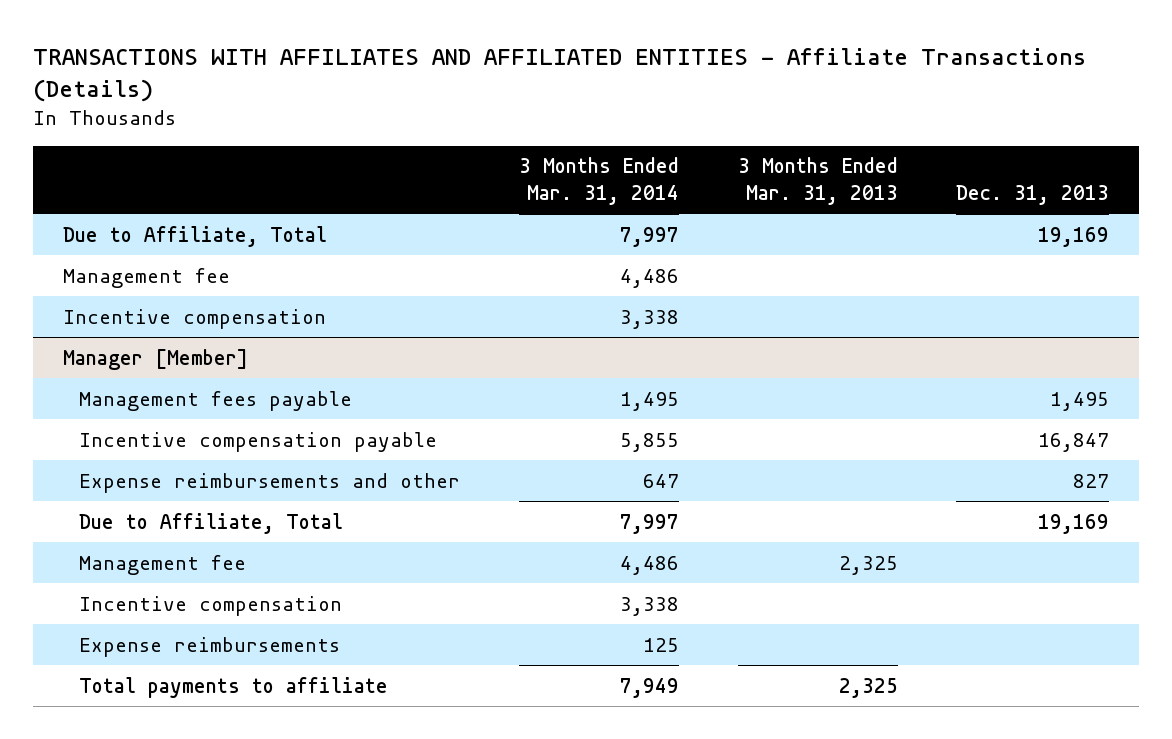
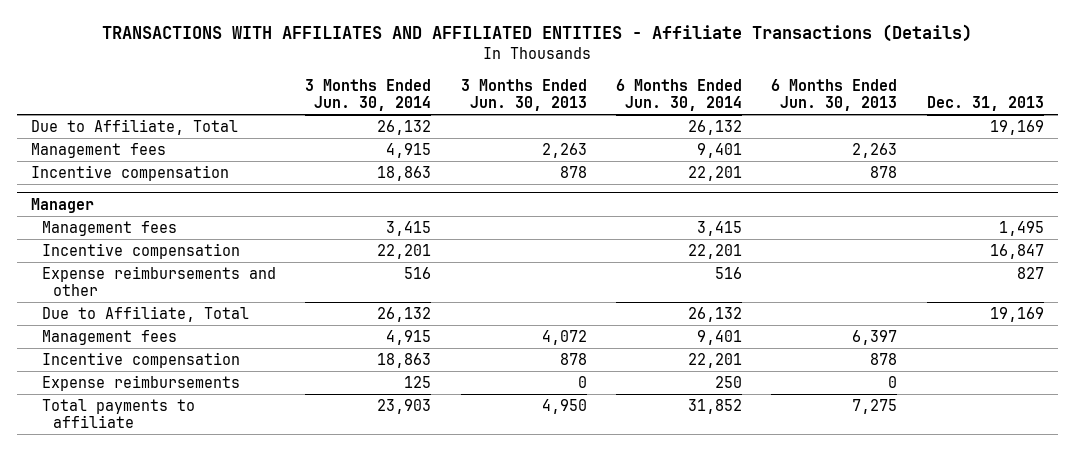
[518,157,679,205] 3 Months Ended Mar. 31, 2014 -> none
[737,157,898,205] 3 Months Ended Mar. 31, 2013 -> none
none -> [305,78,432,112] 3 Months Ended Jun. 30, 2014
none -> [460,78,587,112] 3 Months Ended Jun. 30, 2013
none -> [616,78,743,112] 6 Months Ended Jun. 30, 2014
none -> [771,78,898,112] 6 Months Ended Jun. 30, 2013
[62,267,230,288] Management fee -> [31,142,167,158] Management fees
[62,348,248,370] Manager [Member] -> [31,197,95,213] Manager
[79,390,353,411] Management fees payable -> [42,220,178,236] Management fees
[79,431,438,452] Incentive compensation payable -> [42,242,241,259] Incentive compensation
[79,554,247,575] Management fee -> [42,329,178,345] Management fees

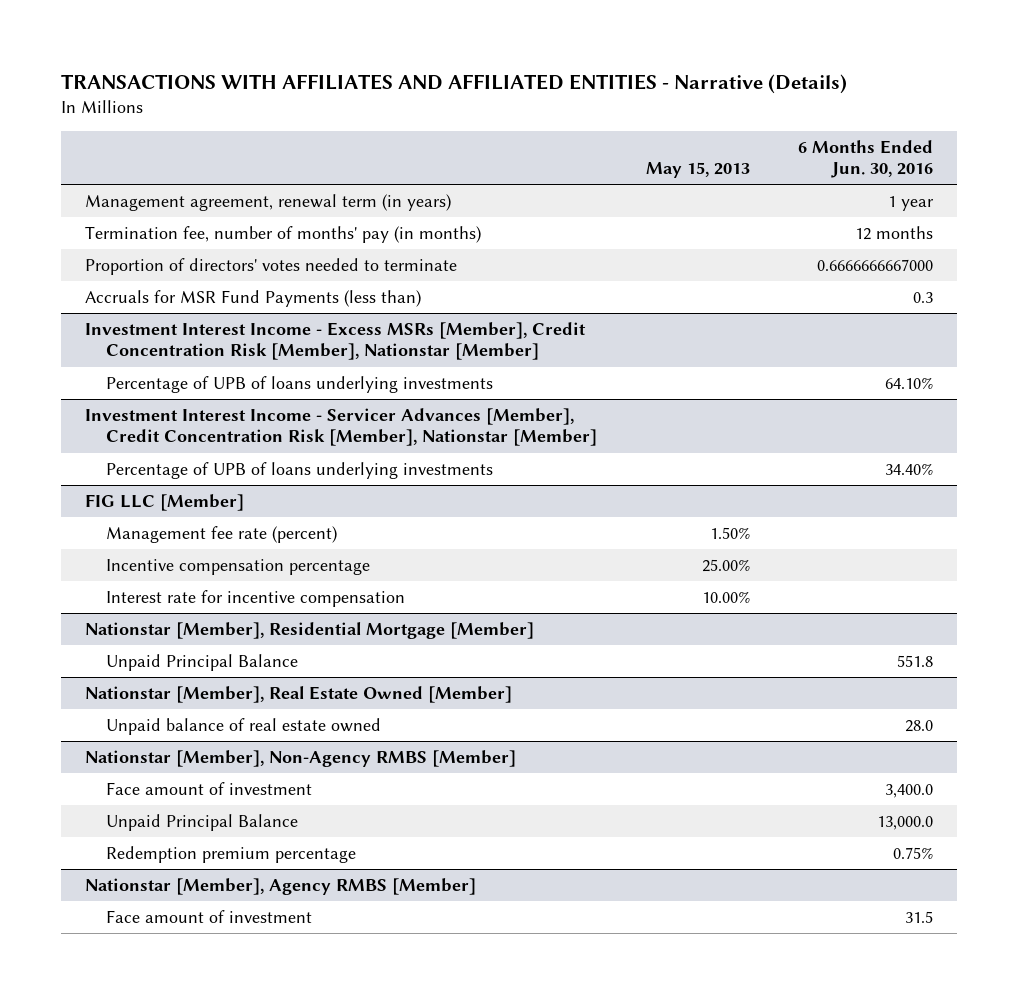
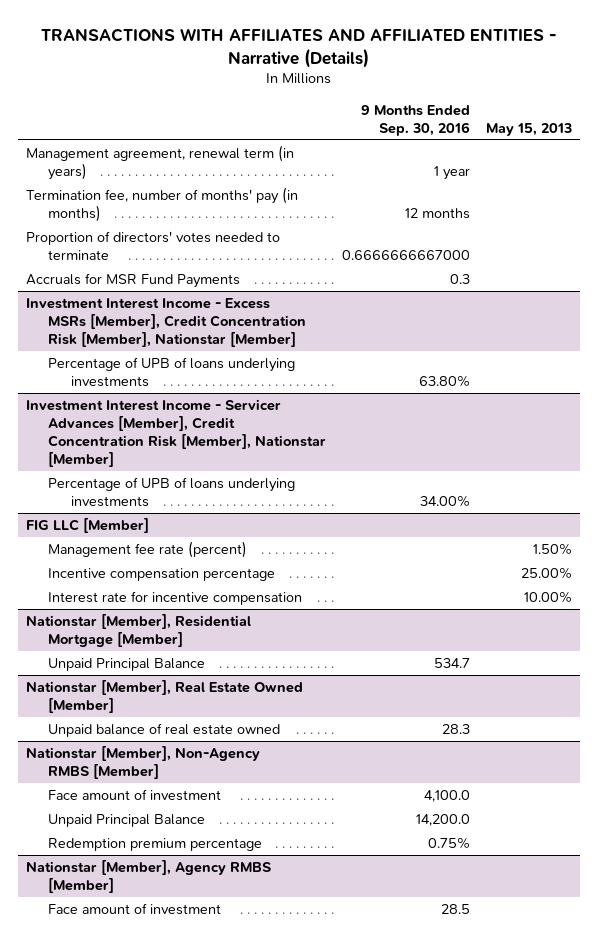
[797,139,933,179] 6 Months Ended Jun. 30, 2016 -> none
none -> [361,105,471,137] 9 Months Ended Sep. 30, 2016
[85,289,422,307] Accruals for MSR Fund Payments (less than) -> [25,272,240,288] Accruals for MSR Fund Payments

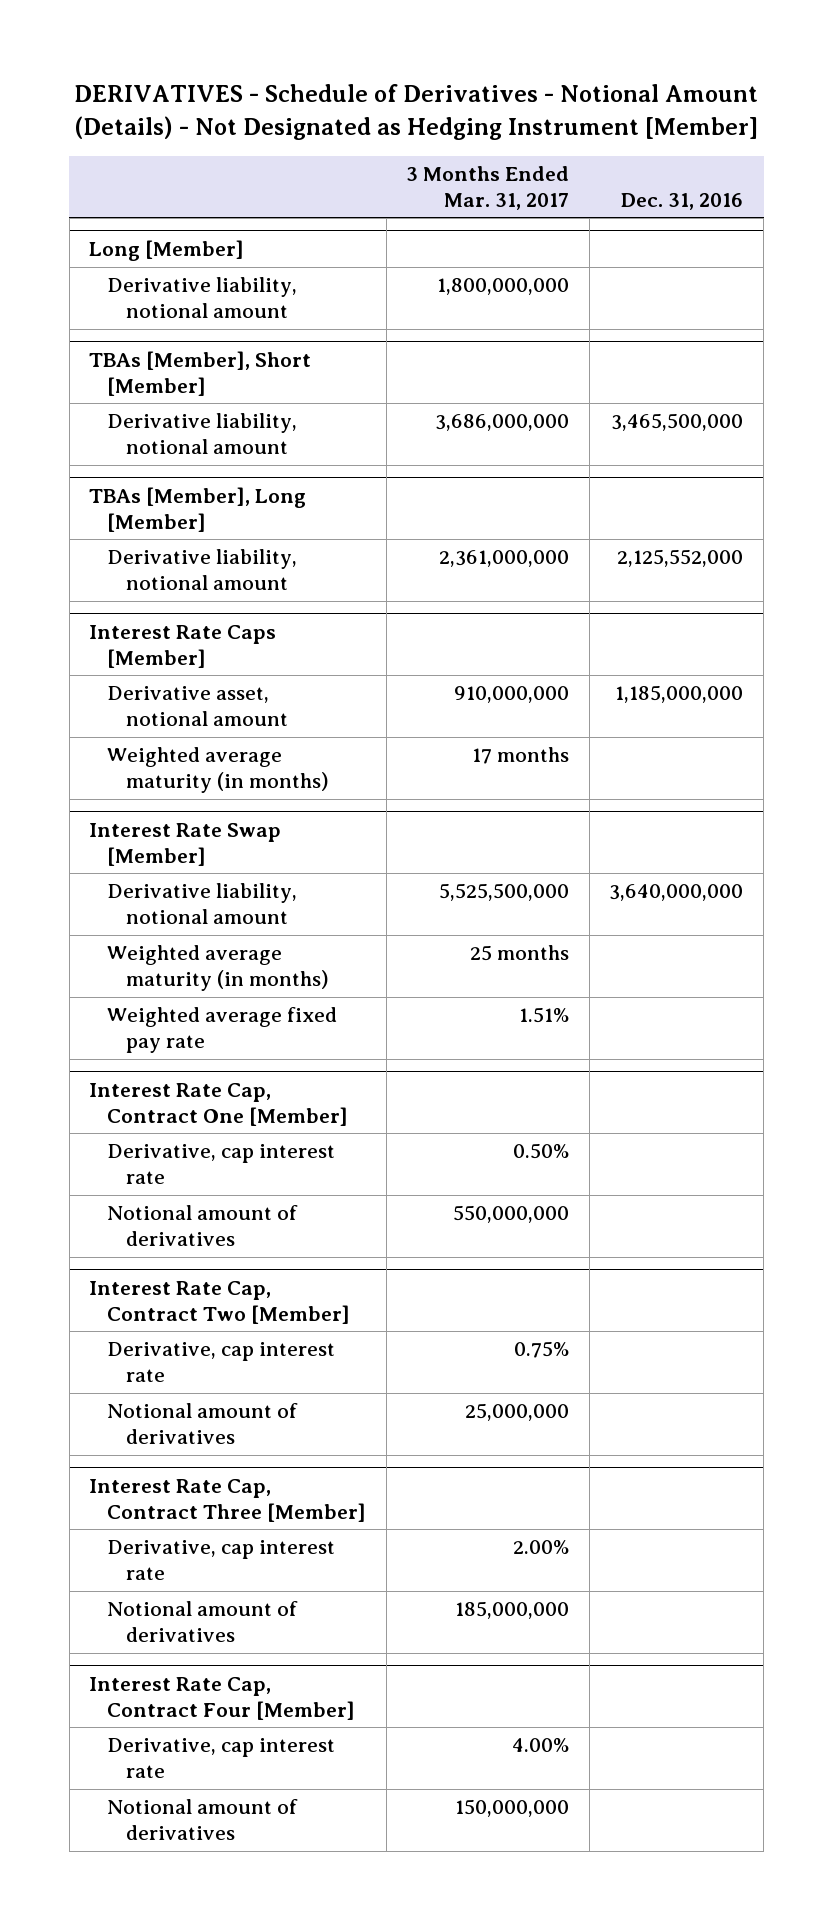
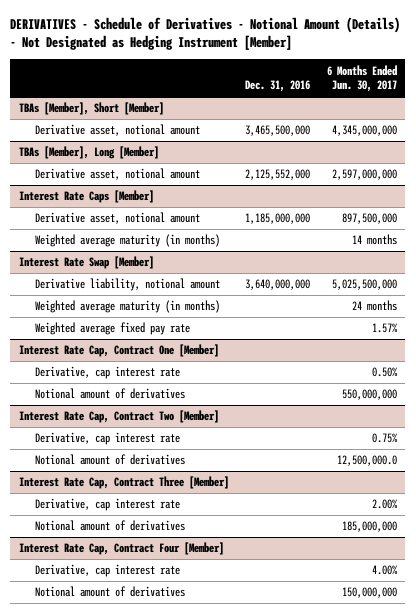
[406,165,570,210] 3 Months Ended Mar. 31, 2017 -> none
none -> [326,64,397,93] 6 Months Ended Jun. 30, 2017
[89,240,245,262] Long [Member] -> none
[107,277,298,318] Derivative liability, notional amount -> none
[107,413,298,454] Derivative liability, notional amount -> [34,124,200,137] Derivative asset, notional amount
[107,549,298,590] Derivative liability, notional amount -> [34,168,200,181] Derivative asset, notional amount

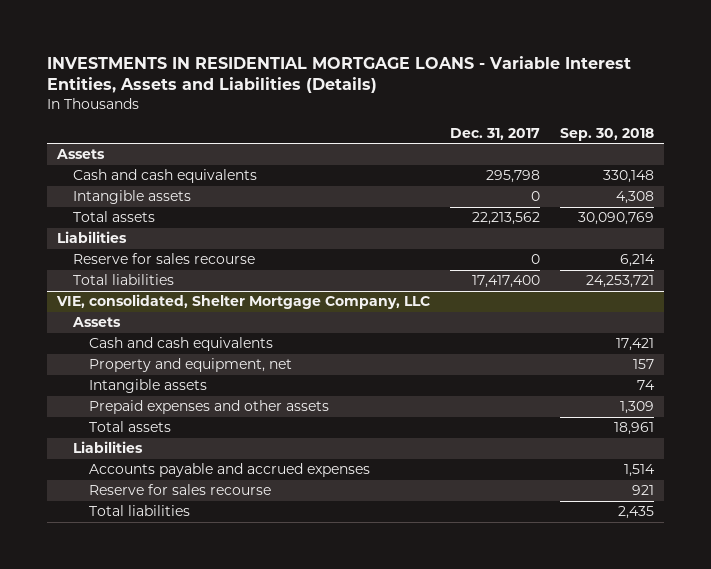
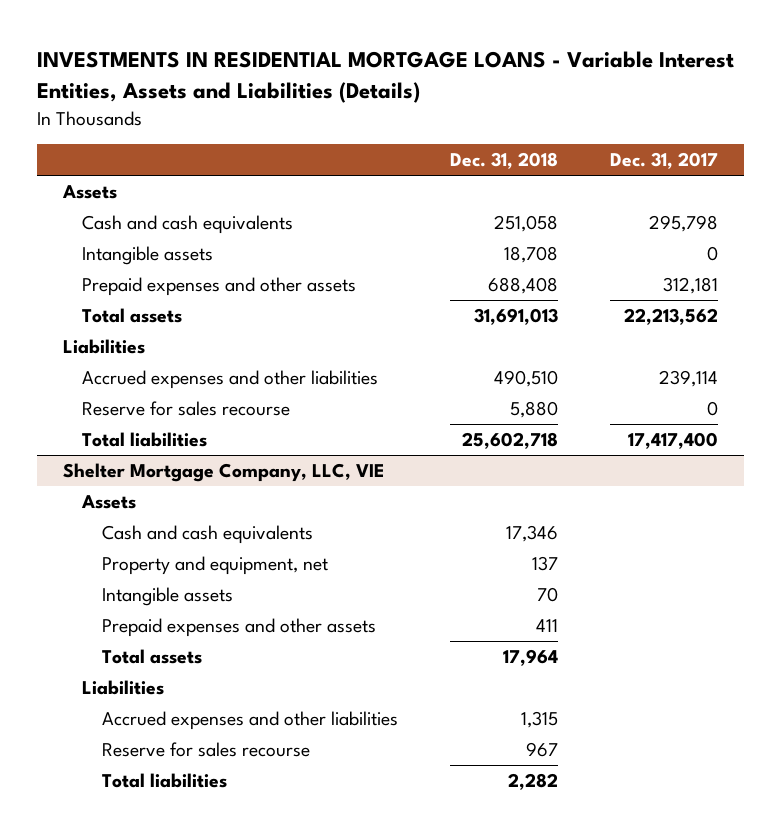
[559,127,654,141] Sep. 30, 2018 -> none
none -> [449,152,558,170] Dec. 31, 2018
none -> [82,276,357,296] Prepaid expenses and other assets
none -> [82,369,379,389] Accrued expenses and other liabilities
[56,294,431,310] VIE, consolidated, Shelter Mortgage Company, LLC -> [62,462,384,482] Shelter Mortgage Company, LLC, VIE
[88,463,370,478] Accounts payable and accrued expenses -> none
none -> [102,710,399,730] Accrued expenses and other liabilities

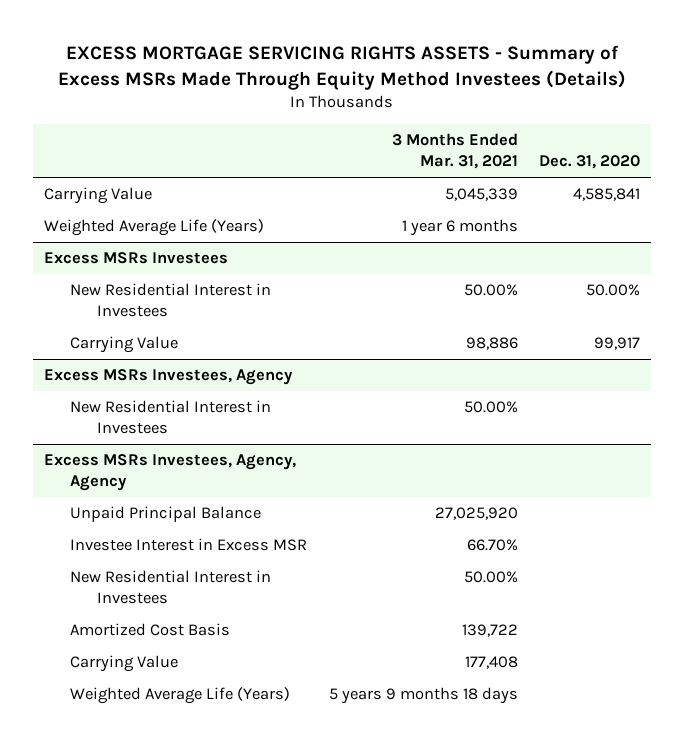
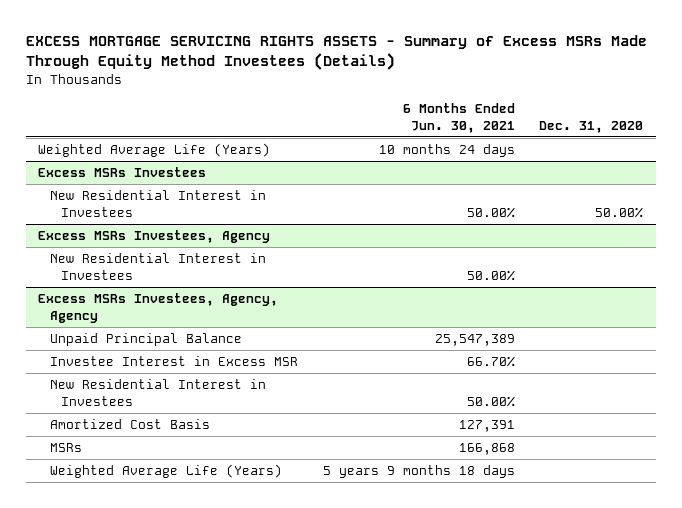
[391,133,518,170] 3 Months Ended Mar. 31, 2021 -> none
none -> [402,103,515,134] 6 Months Ended Jun. 30, 2021
[44,187,153,205] Carrying Value -> none
[70,336,179,354] Carrying Value -> none
[70,655,179,673] Carrying Value -> none
none -> [49,443,82,453] MSRs

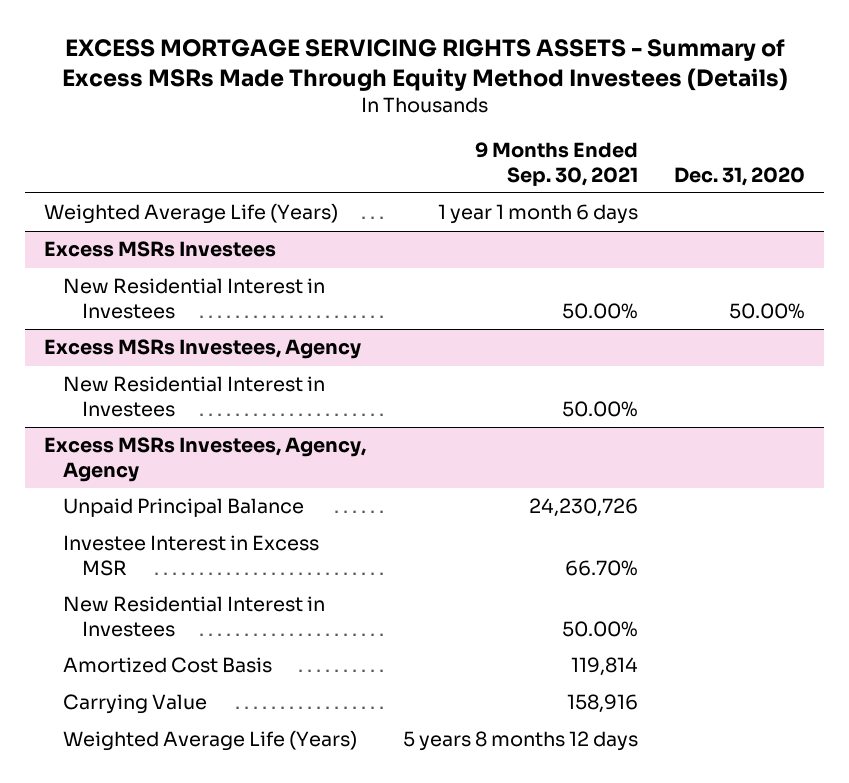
[402,103,515,134] 6 Months Ended Jun. 30, 2021 -> none
none -> [474,141,638,186] 9 Months Ended Sep. 30, 2021
[49,443,82,453] MSRs -> [62,694,207,715] Carrying Value

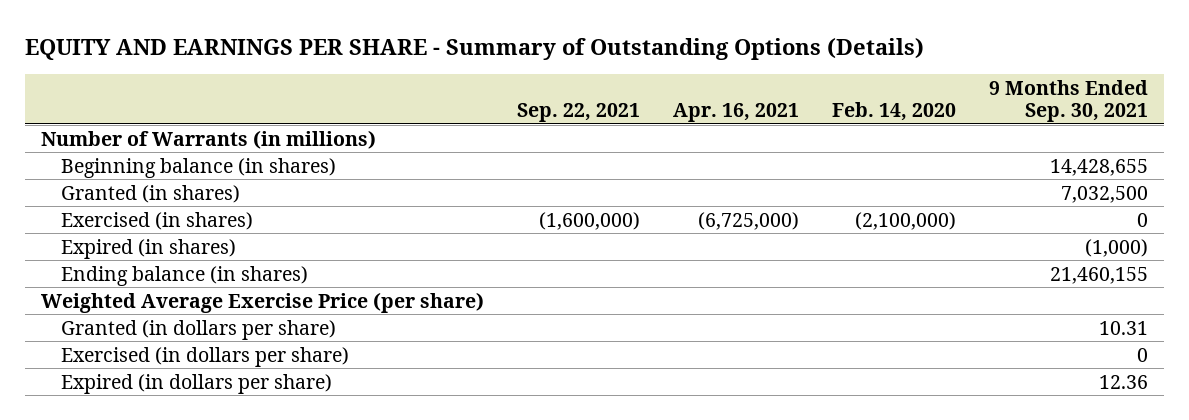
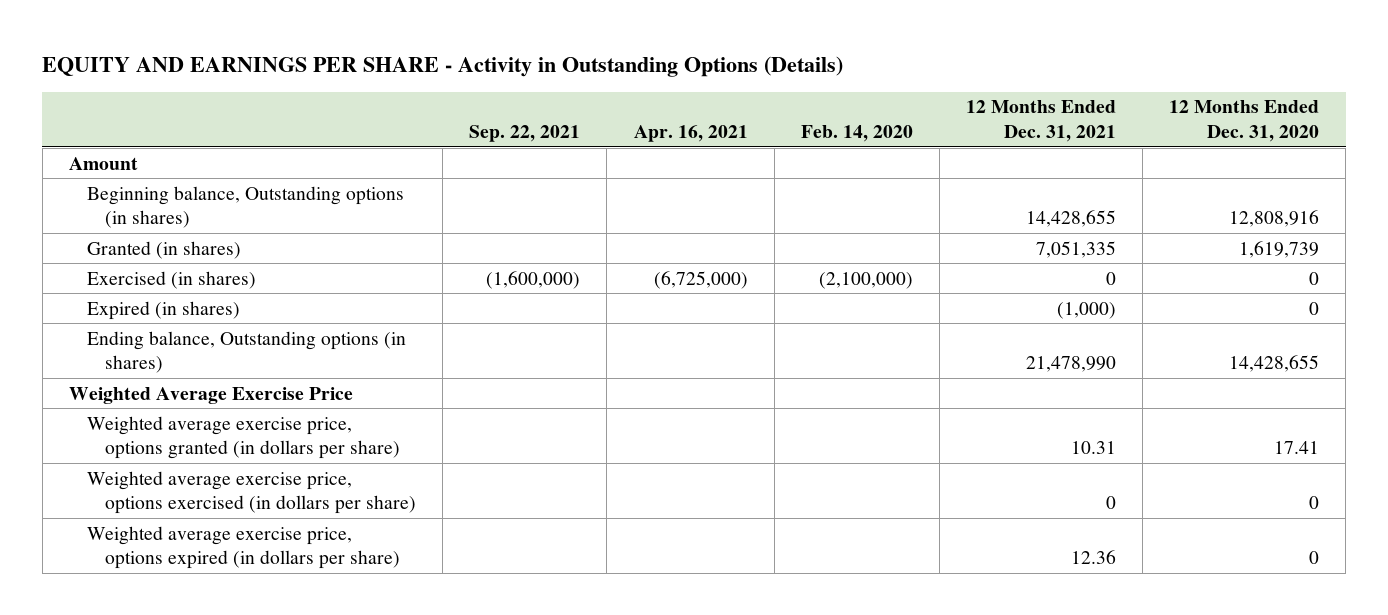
[24,37,924,60] EQUITY AND EARNINGS PER SHARE - Summary of Outstanding Options (Details) -> [42,56,844,78] EQUITY AND EARNINGS PER SHARE - Activity in Outstanding Options (Details)
[988,79,1148,123] 9 Months Ended Sep. 30, 2021 -> none
none -> [965,100,1116,143] 12 Months Ended Dec. 31, 2021
none -> [1169,100,1320,143] 12 Months Ended Dec. 31, 2020
[41,129,377,149] Number of Warrants (in millions) -> [69,156,139,170] Amount
[61,157,337,178] Beginning balance (in shares) -> [87,185,405,229] Beginning balance, Outstanding options (in shares)
[61,265,309,286] Ending balance (in shares) -> [87,330,407,374] Ending balance, Outstanding options (in shares)
[41,291,485,313] Weighted Average Exercise Price (per share) -> [69,386,354,404] Weighted Average Exercise Price
[61,319,337,340] Granted (in dollars per share) -> [87,415,401,460] Weighted average exercise price, options granted (in dollars per share)
[61,346,350,367] Exercised (in dollars per share) -> [87,470,417,515] Weighted average exercise price, options exercised (in dollars per share)
[61,373,333,394] Expired (in dollars per share) -> [87,525,401,570] Weighted average exercise price, options expired (in dollars per share)

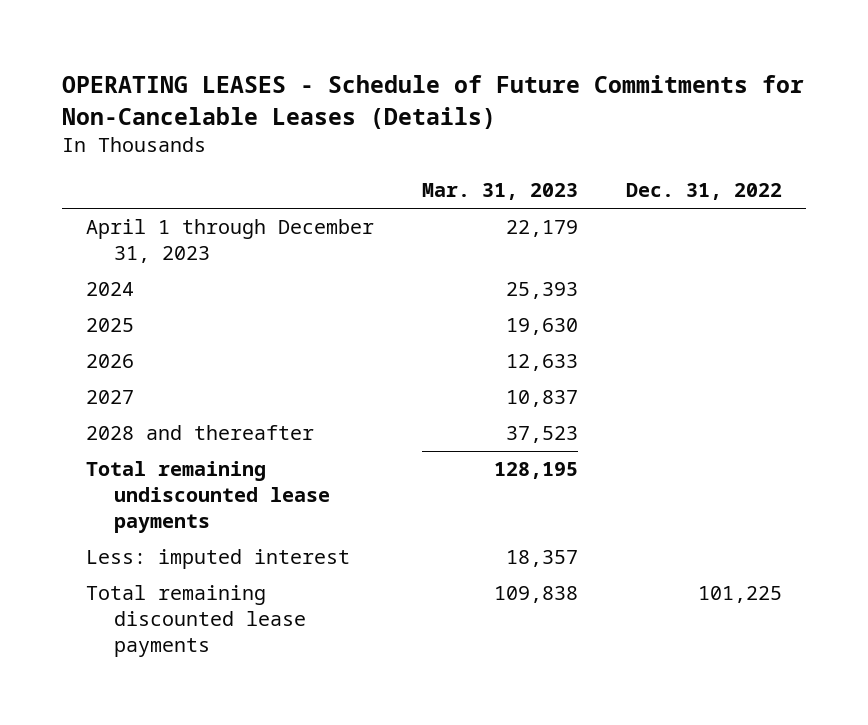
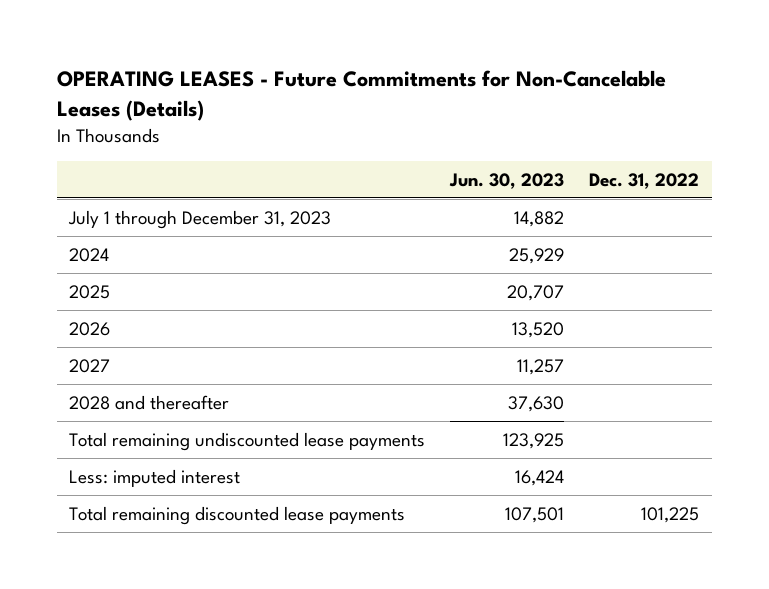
[62,75,805,129] OPERATING LEASES - Schedule of Future Commitments for Non-Cancelable Leases (Details) -> [56,70,666,122] OPERATING LEASES - Future Commitments for Non-Cancelable Leases (Details)
[422,183,579,201] Mar. 31, 2023 -> none
none -> [449,172,565,189] Jun. 30, 2023
[86,219,375,264] April 1 through December 31, 2023 -> [68,209,332,229] July 1 through December 31, 2023

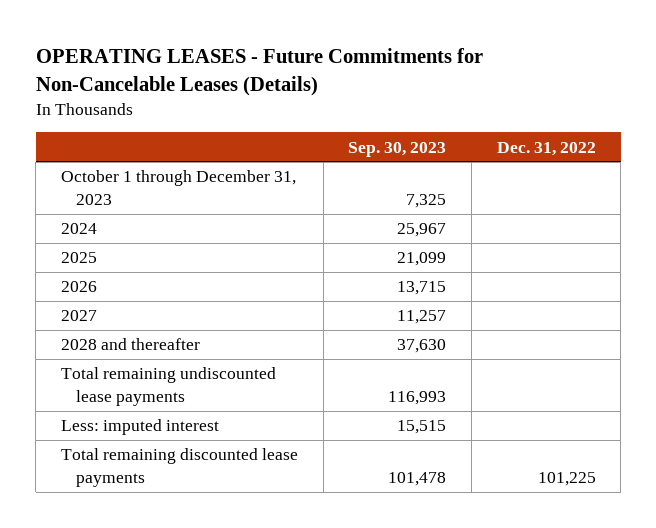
[449,172,565,189] Jun. 30, 2023 -> none
none -> [348,141,447,157] Sep. 30, 2023
[68,209,332,229] July 1 through December 31, 2023 -> [60,170,296,206] October 1 through December 31, 2023

